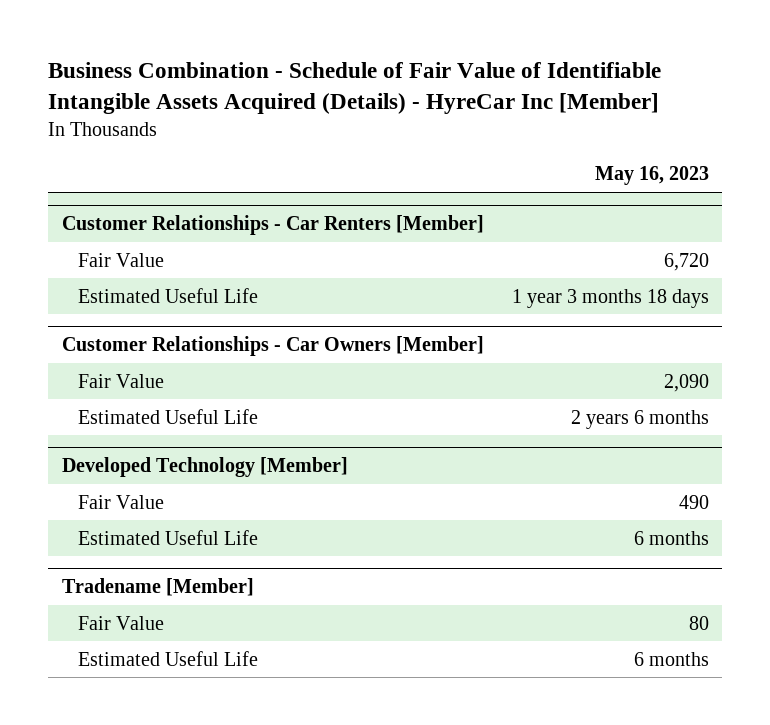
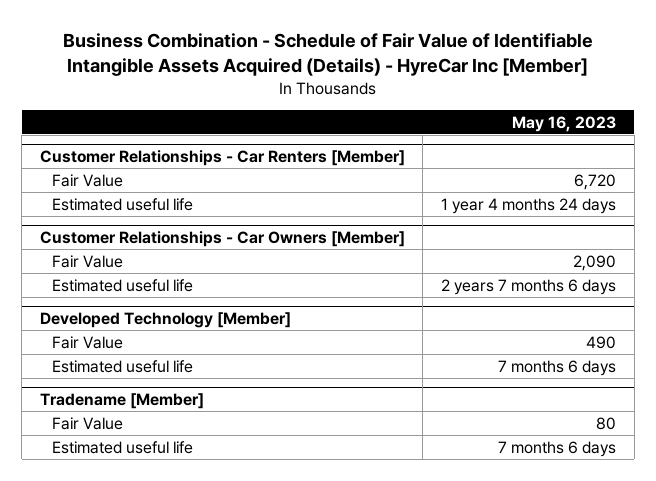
[77,287,258,303] Estimated Useful Life -> [52,197,194,211] Estimated useful life
[511,288,709,308] 1 year 3 months 18 days -> [441,197,617,214] 1 year 4 months 24 days
[77,408,258,424] Estimated Useful Life -> [52,278,194,292] Estimated useful life
[570,409,709,429] 2 years 6 months -> [441,278,617,295] 2 years 7 months 6 days
[77,529,258,545] Estimated Useful Life -> [52,359,194,373] Estimated useful life
[633,530,709,545] 6 months -> [498,359,617,376] 7 months 6 days
[77,650,258,666] Estimated Useful Life -> [52,440,194,454] Estimated useful life
[633,651,709,666] 6 months -> [498,440,617,457] 7 months 6 days

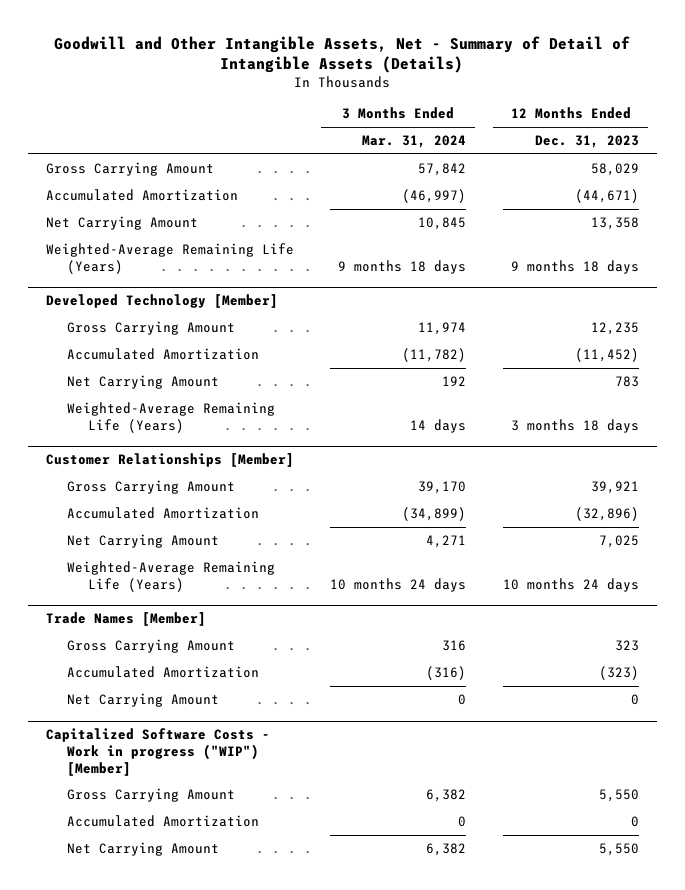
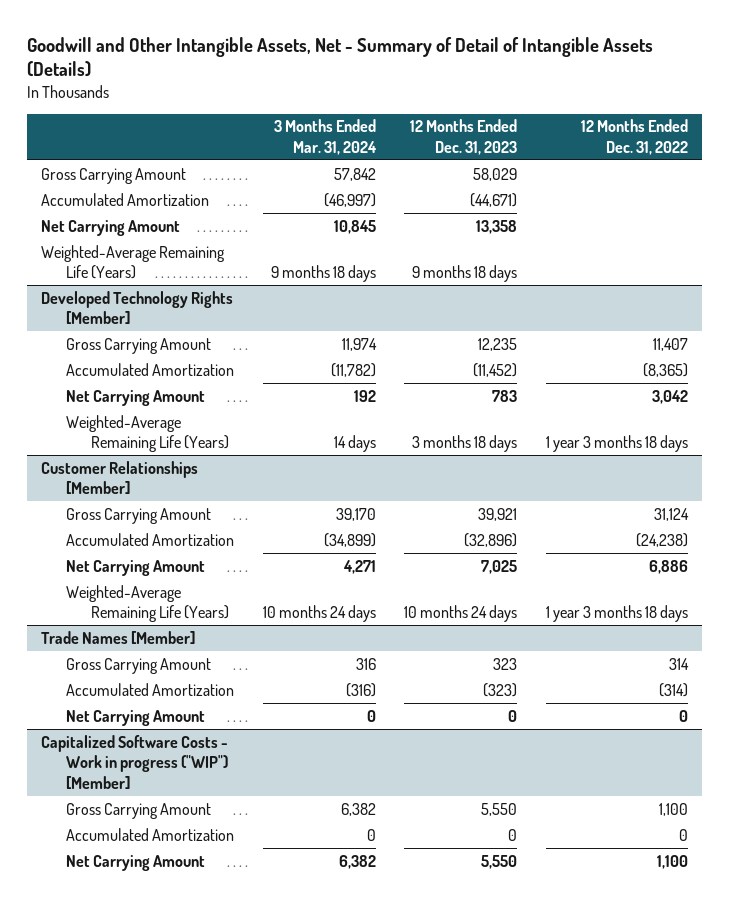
none -> [580,119,688,156] 12 Months Ended Dec. 31, 2022
[46,294,279,309] Developed Technology [Member] -> [41,290,234,325] Developed Technology Rights [Member]

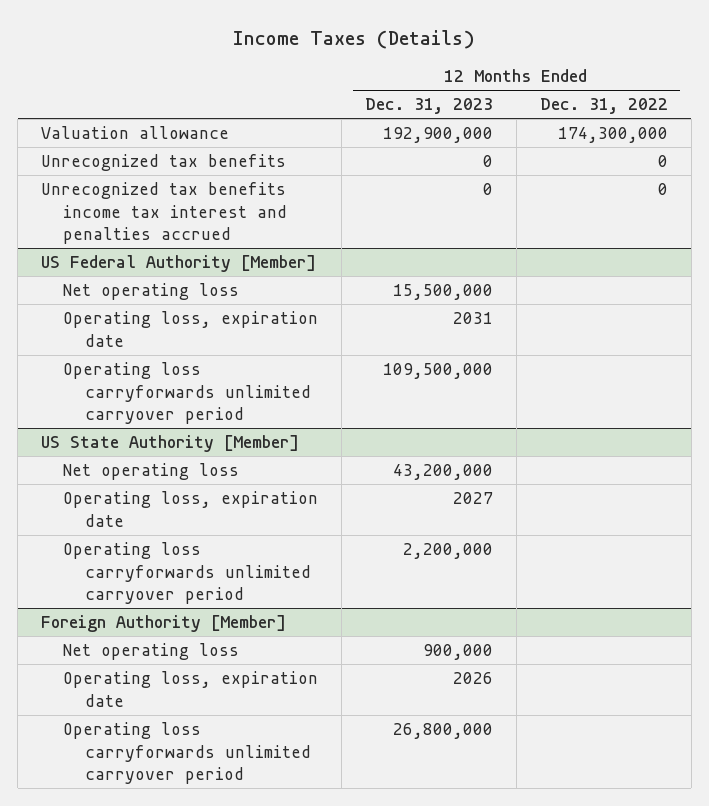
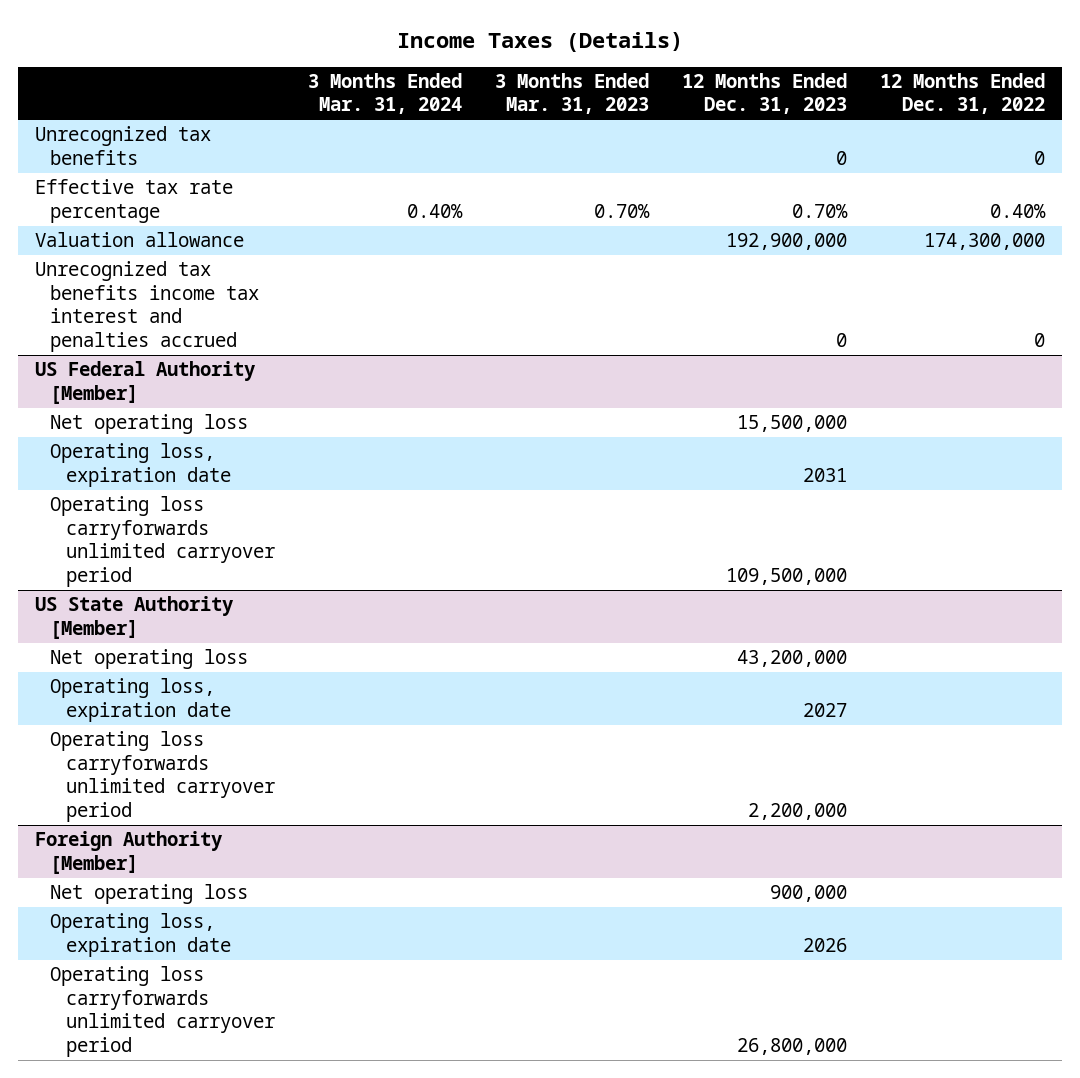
none -> [308,72,463,115] 3 Months Ended Mar. 31, 2024
none -> [495,72,650,115] 3 Months Ended Mar. 31, 2023
none -> [34,179,233,223] Effective tax rate percentage
[41,126,230,140] Valuation allowance -> [34,232,244,248] Valuation allowance

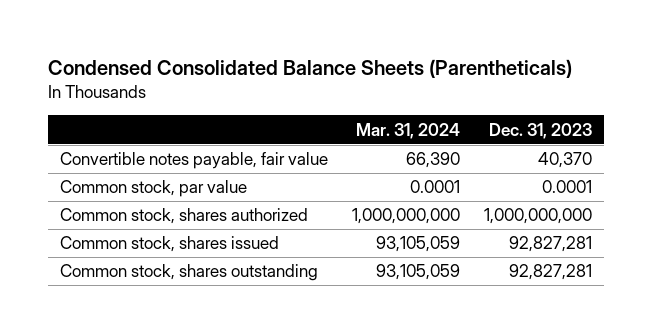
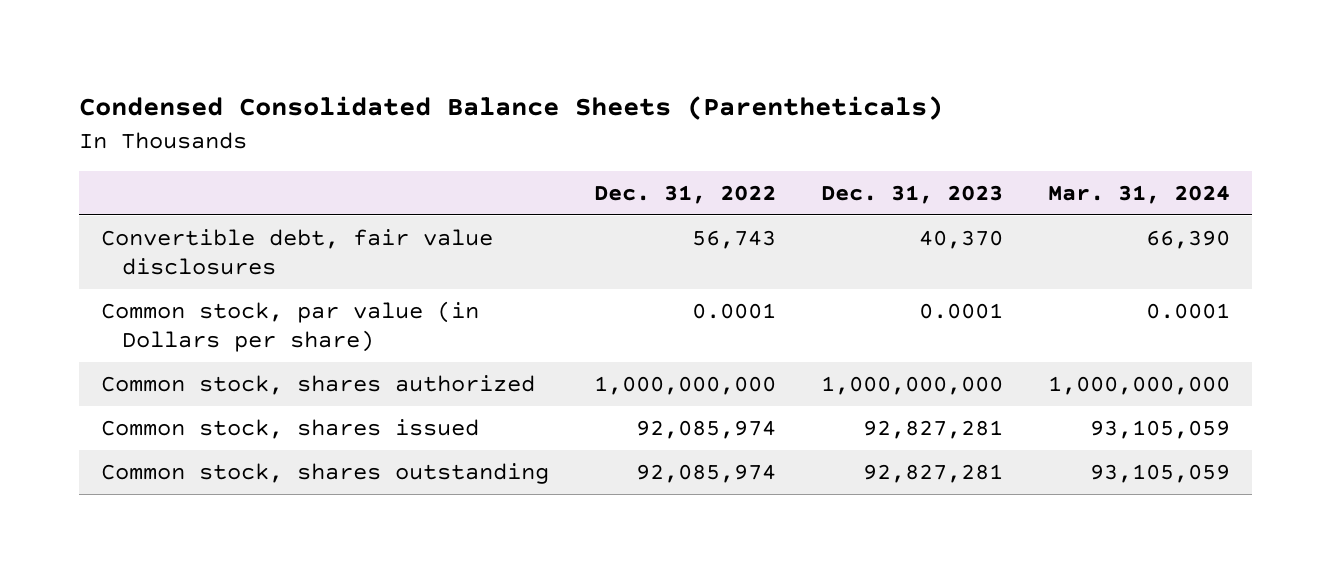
none -> [593,185,776,205] Dec. 31, 2022
[60,152,329,170] Convertible notes payable, fair value -> [100,228,493,276] Convertible debt, fair value disclosures
[60,180,248,198] Common stock, par value -> [100,300,479,353] Common stock, par value (in Dollars per share)

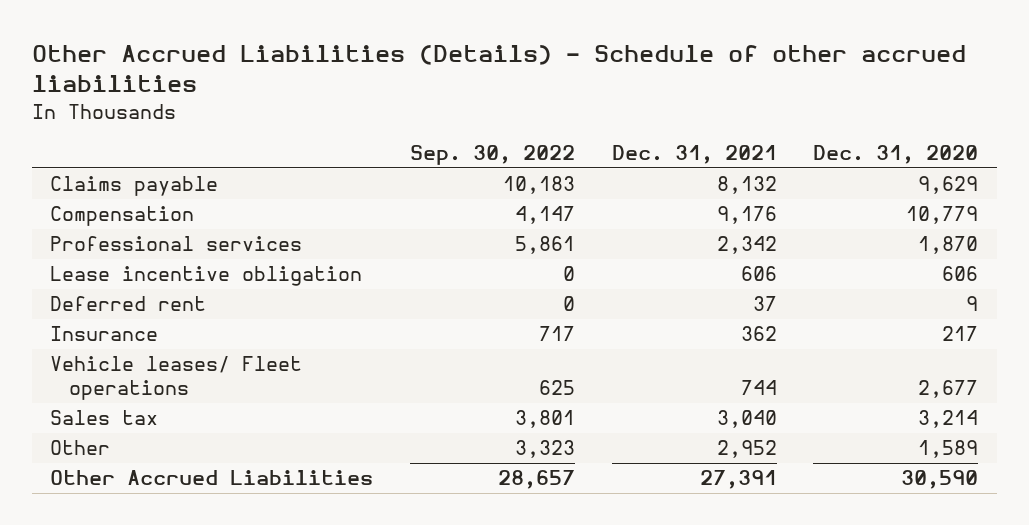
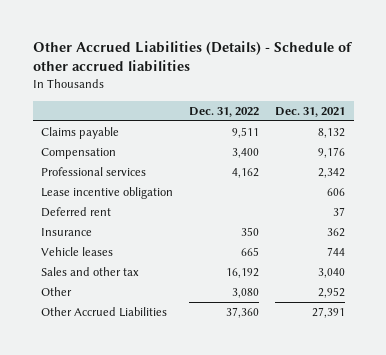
[409,145,575,166] Sep. 30, 2022 -> none
[813,145,979,165] Dec. 31, 2020 -> none
none -> [189,106,260,117] Dec. 31, 2022
[50,356,303,401] Vehicle leases/ Fleet operations -> [40,247,113,257] Vehicle leases
[50,410,159,426] Sales tax -> [40,267,139,277] Sales and other tax

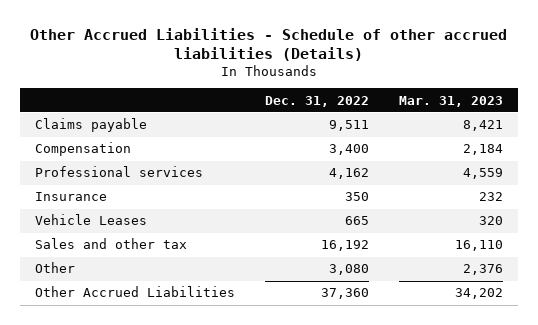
[32,40,353,73] Other Accrued Liabilities (Details) - Schedule of other accrued liabilities -> [30,27,508,61] Other Accrued Liabilities - Schedule of other accrued liabilities (Details)
[275,106,346,117] Dec. 31, 2021 -> none
none -> [399,95,504,107] Mar. 31, 2023
[40,187,173,200] Lease incentive obligation -> none
[40,207,111,218] Deferred rent -> none
[40,247,113,257] Vehicle leases -> [35,214,148,226] Vehicle Leases

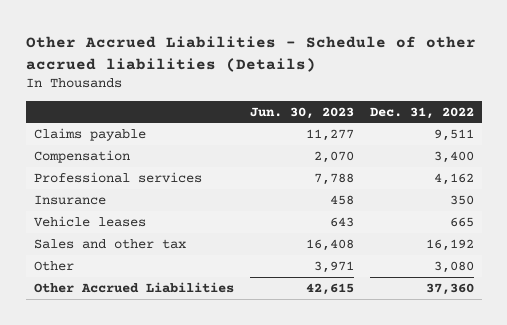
[399,95,504,107] Mar. 31, 2023 -> none
none -> [249,106,354,119] Jun. 30, 2023
[35,214,148,226] Vehicle Leases -> [33,215,146,227] Vehicle leases

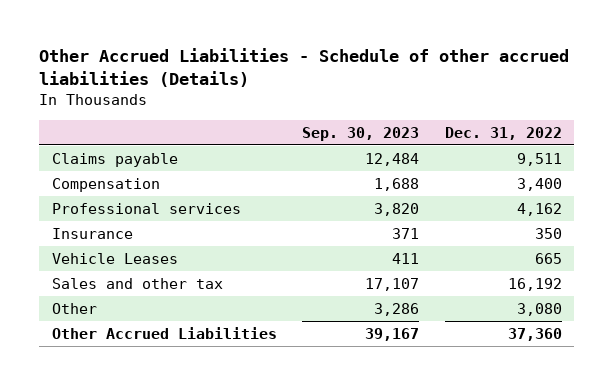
[249,106,354,119] Jun. 30, 2023 -> none
none -> [302,126,420,141] Sep. 30, 2023
[33,215,146,227] Vehicle leases -> [51,253,178,265] Vehicle Leases

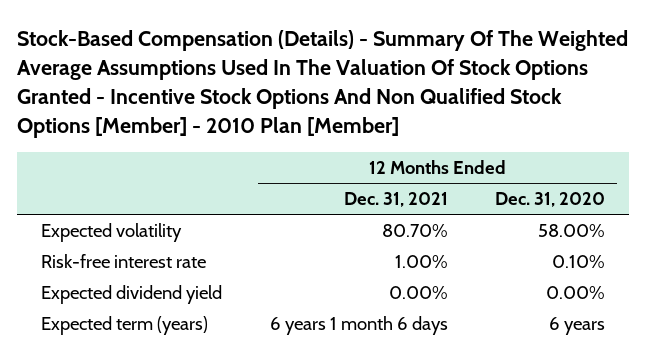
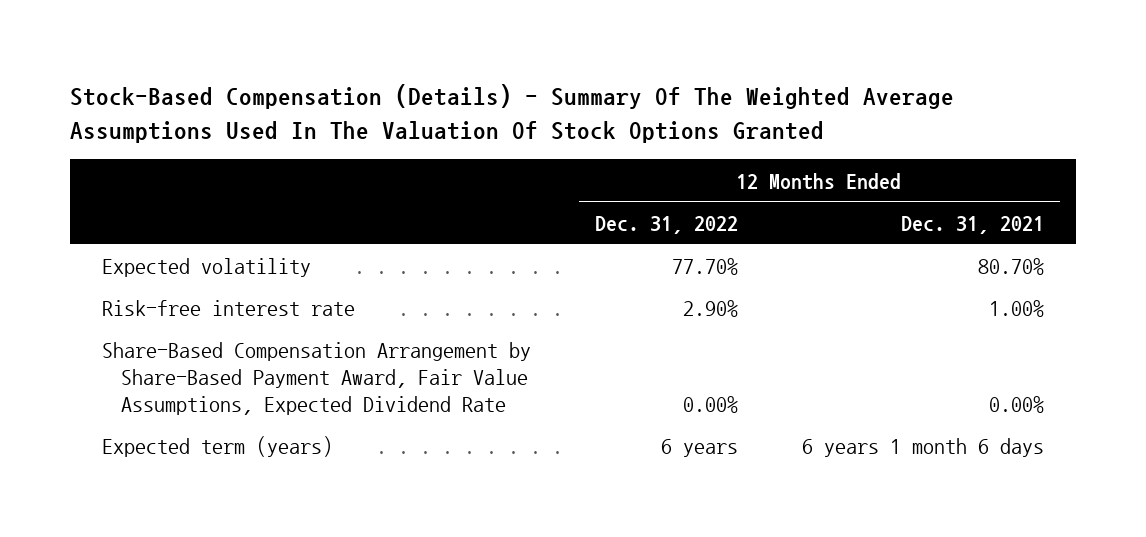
[17,30,629,139] Stock-Based Compensation (Details) - Summary Of The Weighted Average Assumptions Used In The Valuation Of Stock Options Granted - Incentive Stock Options And Non Qualified Stock Options [Member] - 2010 Plan [Member] -> [69,83,954,143] Stock-Based Compensation (Details) - Summary Of The Weighted Average Assumptions Used In The Valuation Of Stock Options Granted
[495,192,606,208] Dec. 31, 2020 -> none
none -> [594,215,738,234] Dec. 31, 2022
[41,285,223,305] Expected dividend yield -> [101,342,531,416] Share-Based Compensation Arrangement by Share-Based Payment Award, Fair Value Assumptions, Expected Dividend Rate

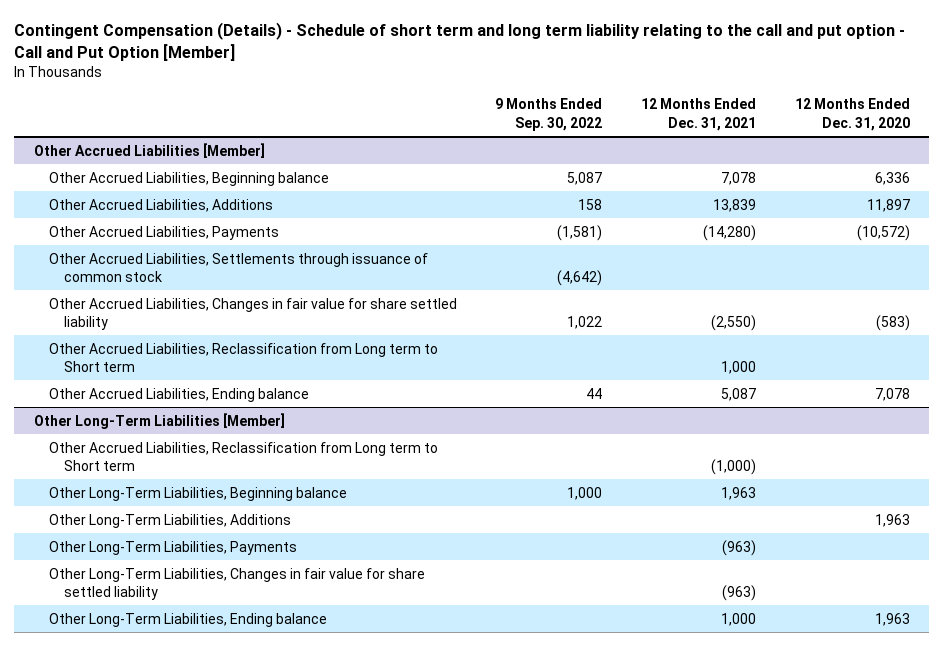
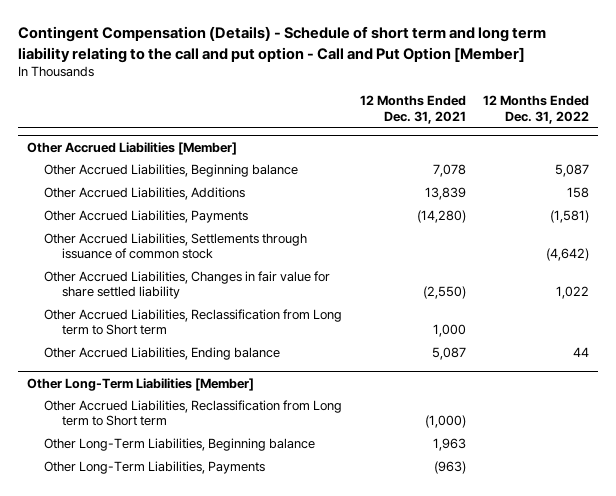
[495,98,603,131] 9 Months Ended Sep. 30, 2022 -> none
[794,98,910,131] 12 Months Ended Dec. 31, 2020 -> none
none -> [483,95,590,124] 12 Months Ended Dec. 31, 2022
[48,513,291,528] Other Long-Term Liabilities, Additions -> none
[48,567,425,600] Other Long-Term Liabilities, Changes in fair value for share settled liability -> none
[48,612,327,627] Other Long-Term Liabilities, Ending balance -> none

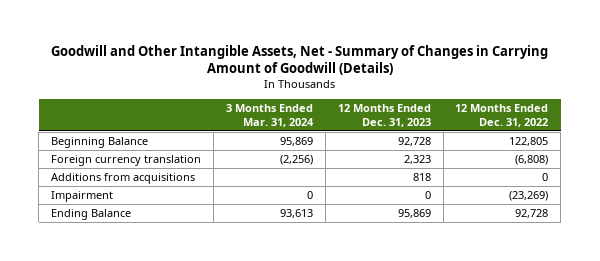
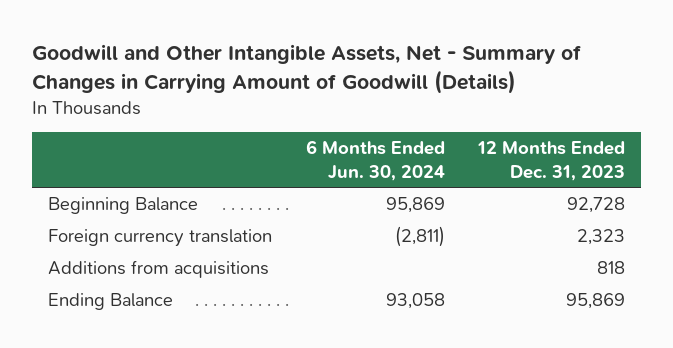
[225,104,314,128] 3 Months Ended Mar. 31, 2024 -> none
[455,104,549,128] 12 Months Ended Dec. 31, 2022 -> none
none -> [305,140,445,181] 6 Months Ended Jun. 30, 2024
[51,190,114,202] Impairment -> none

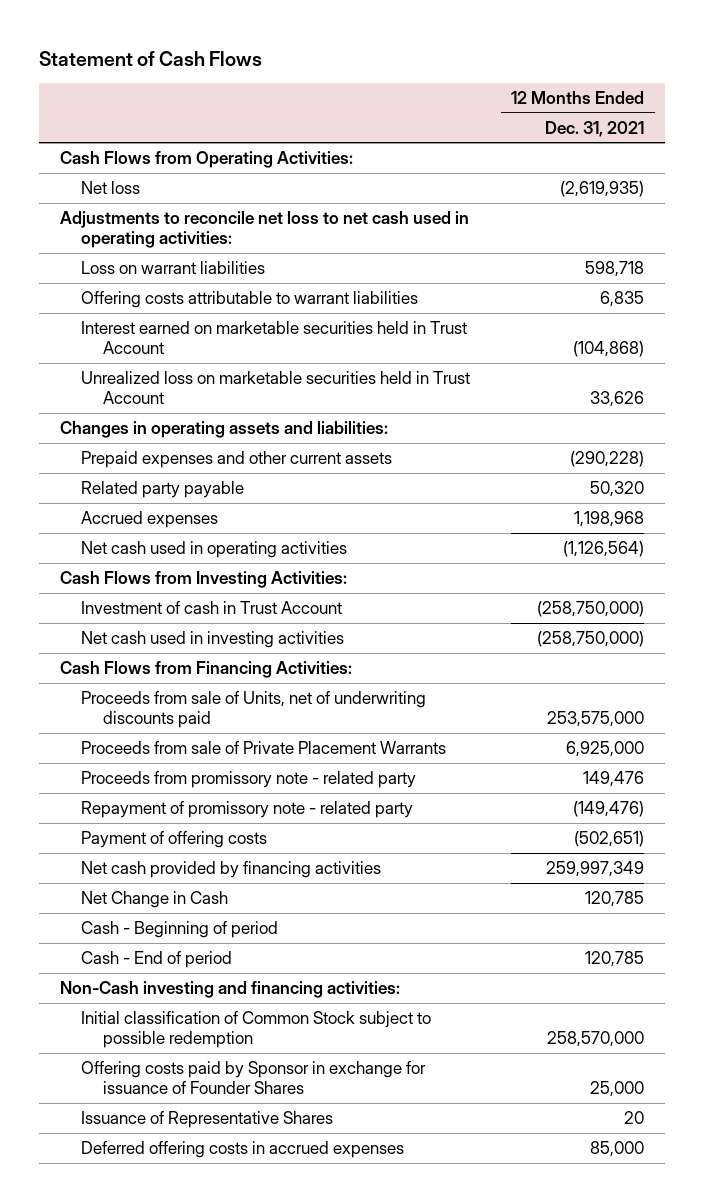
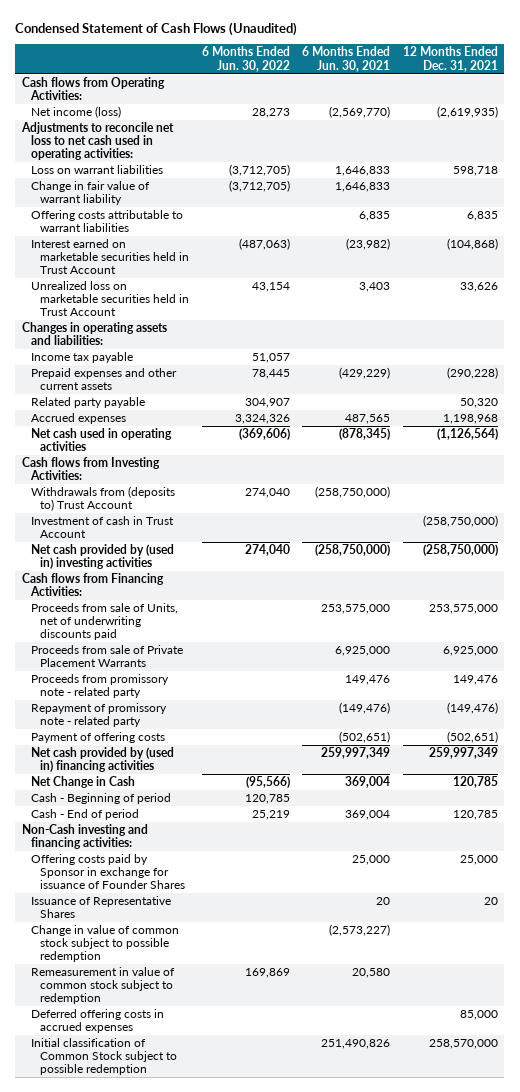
[39,50,263,66] Statement of Cash Flows -> [15,22,298,37] Condensed Statement of Cash Flows (Unaudited)
none -> [201,46,290,72] 6 Months Ended Jun. 30, 2022
none -> [302,46,391,72] 6 Months Ended Jun. 30, 2021
[59,151,353,169] Cash Flows from Operating Activities: -> [21,77,165,101] Cash flows from Operating Activities:
[81,181,141,195] Net loss -> [31,106,122,119] Net income (loss)
none -> [31,181,151,206] Change in fair value of warrant liability
none -> [31,352,134,364] Income tax payable
[59,571,347,589] Cash Flows from Investing Activities: -> [21,457,160,481] Cash flows from Investing Activities:
none -> [31,486,176,512] Withdrawals from (deposits to) Trust Account
[81,631,345,649] Net cash used in investing activities -> [31,544,175,570] Net cash provided by (used in) investing activities
[59,661,352,679] Cash Flows from Financing Activities: -> [21,573,164,597] Cash flows from Financing Activities:
[81,861,382,879] Net cash provided by financing activities -> [31,747,175,773] Net cash provided by (used in) financing activities
none -> [31,925,180,963] Change in value of common stock subject to possible redemption
none -> [31,967,176,1005] Remeasurement in value of common stock subject to redemption
[81,1011,432,1049] Initial classification of Common Stock subject to possible redemption -> [31,1038,178,1076] Initial classification of Common Stock subject to possible redemption

